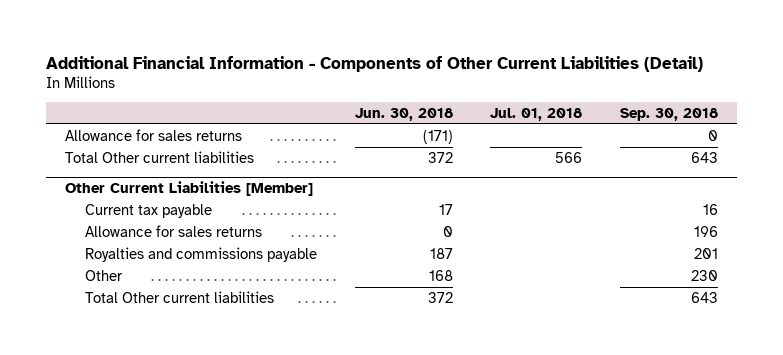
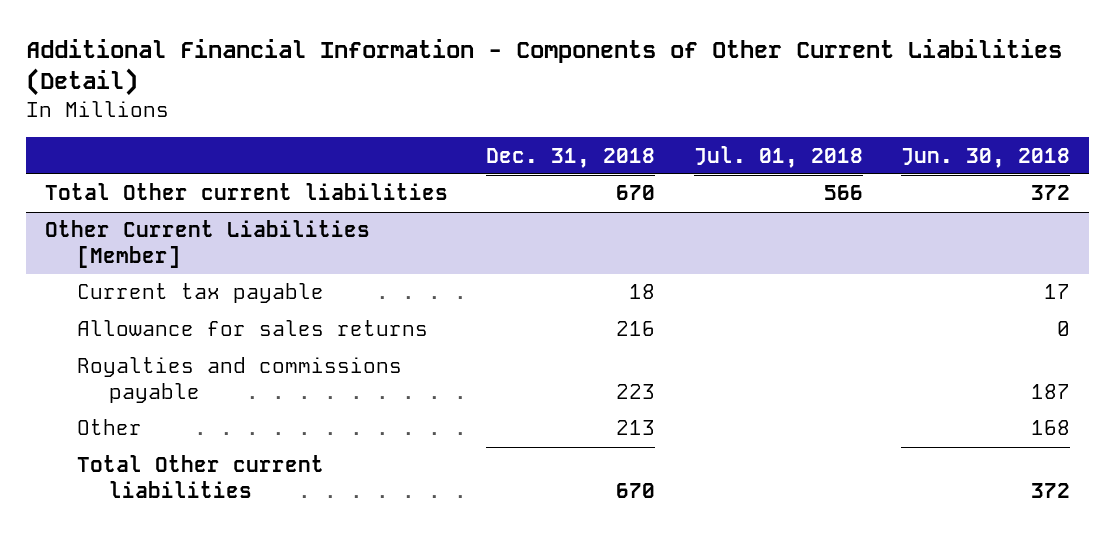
[619,107,718,121] Sep. 30, 2018 -> none
none -> [486,147,656,168] Dec. 31, 2018
[65,128,243,141] Allowance for sales returns -> none

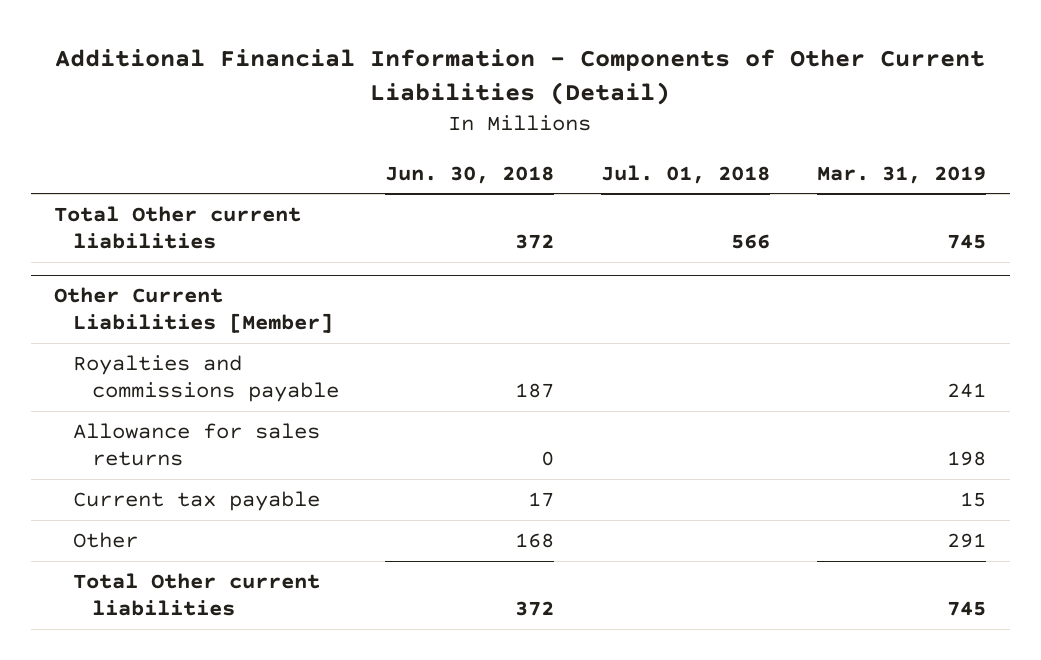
[486,147,656,168] Dec. 31, 2018 -> none
none -> [817,165,987,184] Mar. 31, 2019
[77,320,429,337] Allowance for sales returns -> [72,423,320,466] Allowance for sales returns
[77,283,325,304] Current tax payable -> [72,491,320,512] Current tax payable

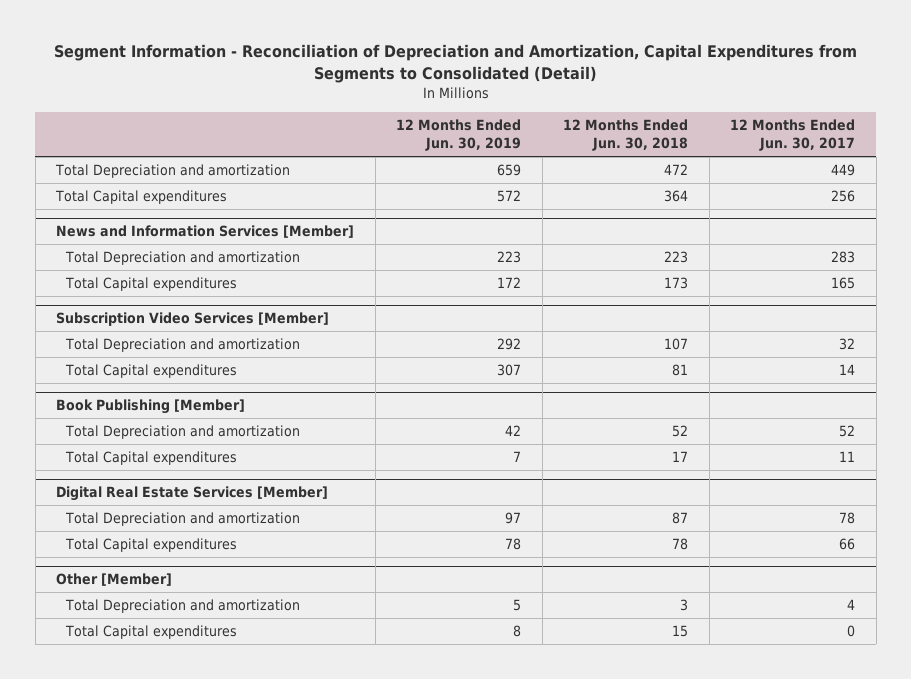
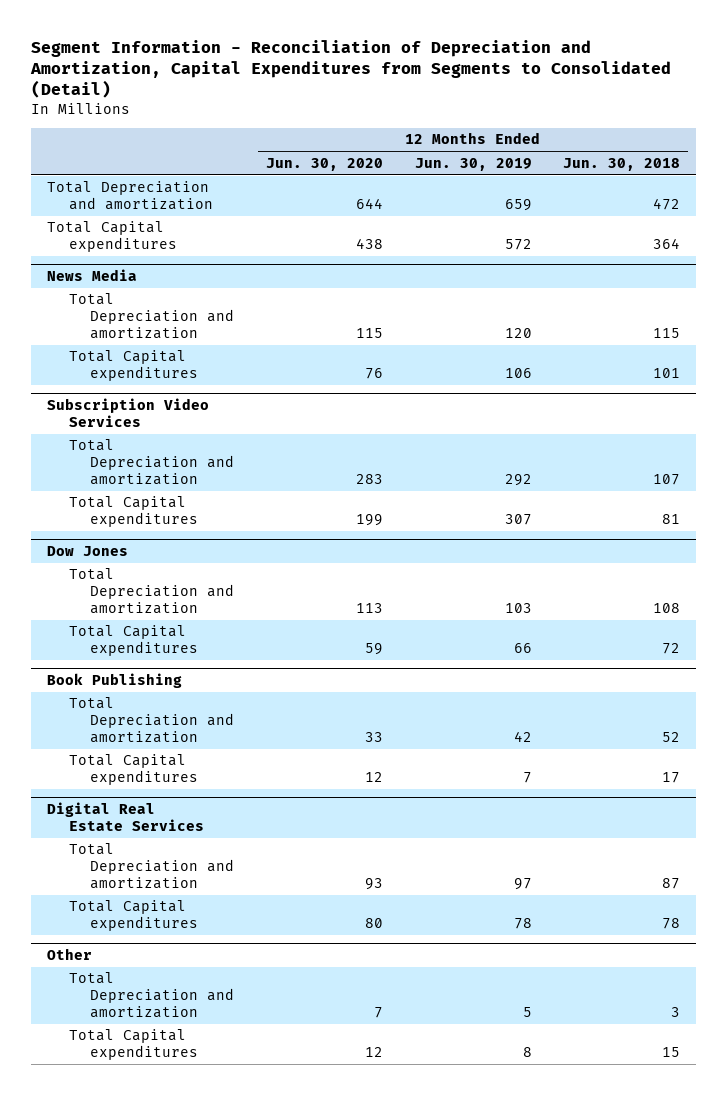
[730,119,856,152] 12 Months Ended Jun. 30, 2017 -> none
none -> [265,157,383,171] Jun. 30, 2020
[56,225,355,239] News and Information Services [Member] -> [47,268,138,281] News Media
[497,251,522,264] 223 -> [504,328,532,339] 120
[664,251,689,264] 223 -> [653,328,681,339] 115
[497,277,522,289] 172 -> [504,368,532,379] 106
[664,277,689,290] 173 -> [653,368,681,379] 101
[56,312,330,327] Subscription Video Services [Member] -> [47,397,210,427] Subscription Video Services
none -> [47,545,129,556] Dow Jones
none -> [68,568,234,615] Total Depreciation and amortization
none -> [68,625,198,657] Total Capital expenditures
[56,399,246,415] Book Publishing [Member] -> [47,672,183,688] Book Publishing
[56,486,329,502] Digital Real Estate Services [Member] -> [47,801,204,831] Digital Real Estate Services
[56,573,173,587] Other [Member] -> [47,947,93,960] Other

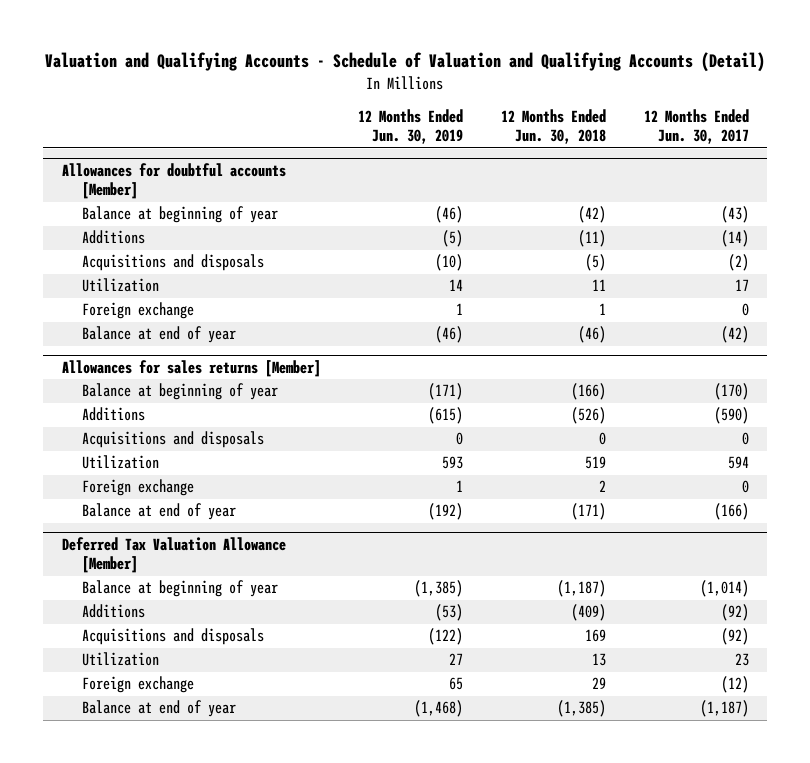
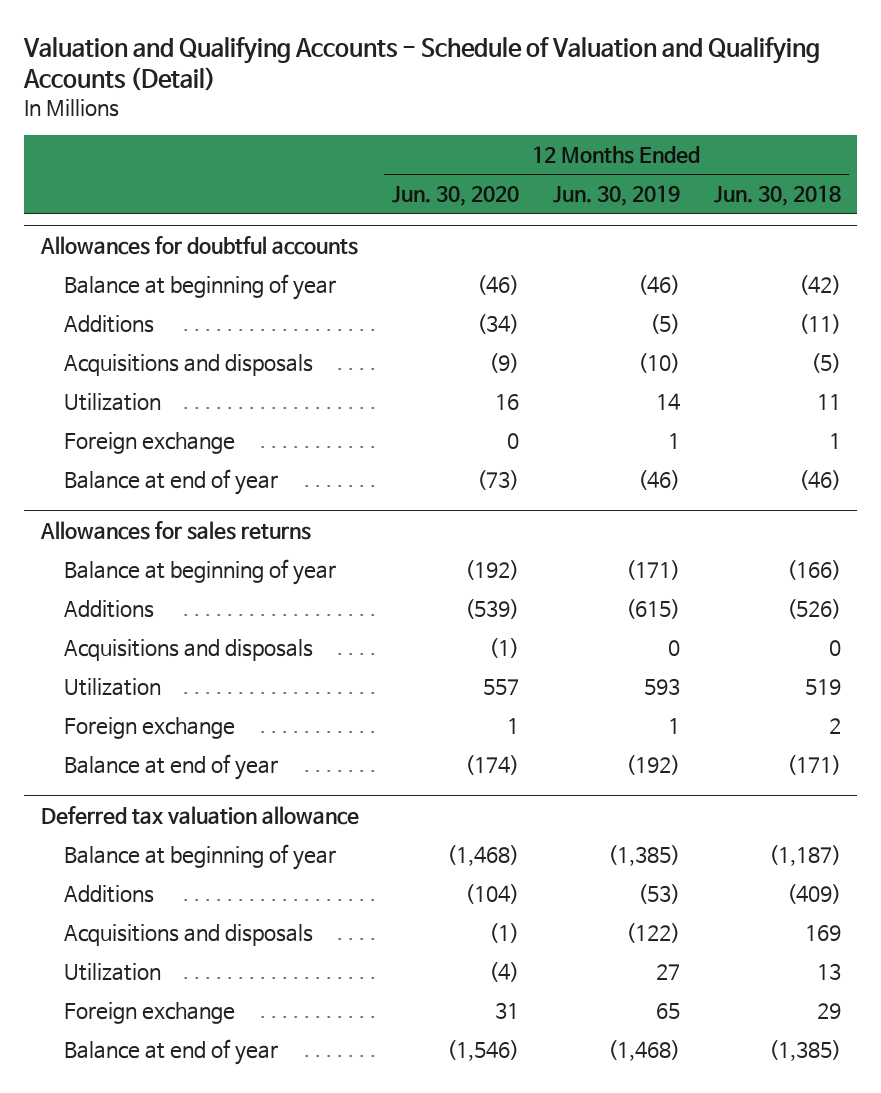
[643,108,749,145] 12 Months Ended Jun. 30, 2017 -> none
none -> [392,186,520,207] Jun. 30, 2020
[61,163,286,200] Allowances for doubtful accounts [Member] -> [39,235,358,255] Allowances for doubtful accounts
[61,360,321,378] Allowances for sales returns [Member] -> [39,520,311,540] Allowances for sales returns
[61,537,286,574] Deferred Tax Valuation Allowance [Member] -> [40,805,359,825] Deferred tax valuation allowance

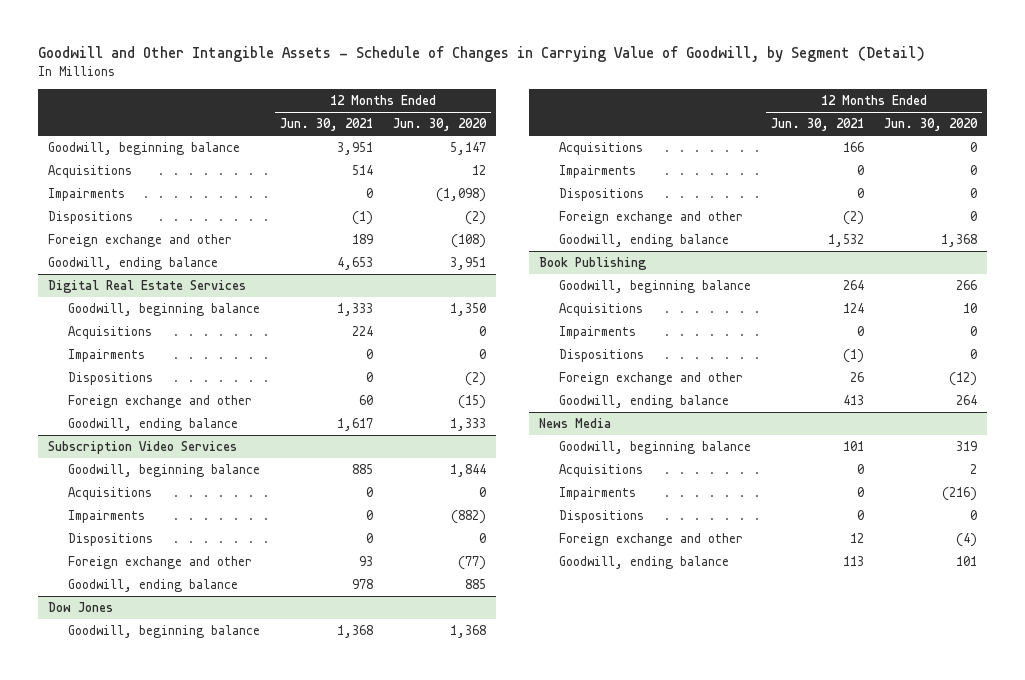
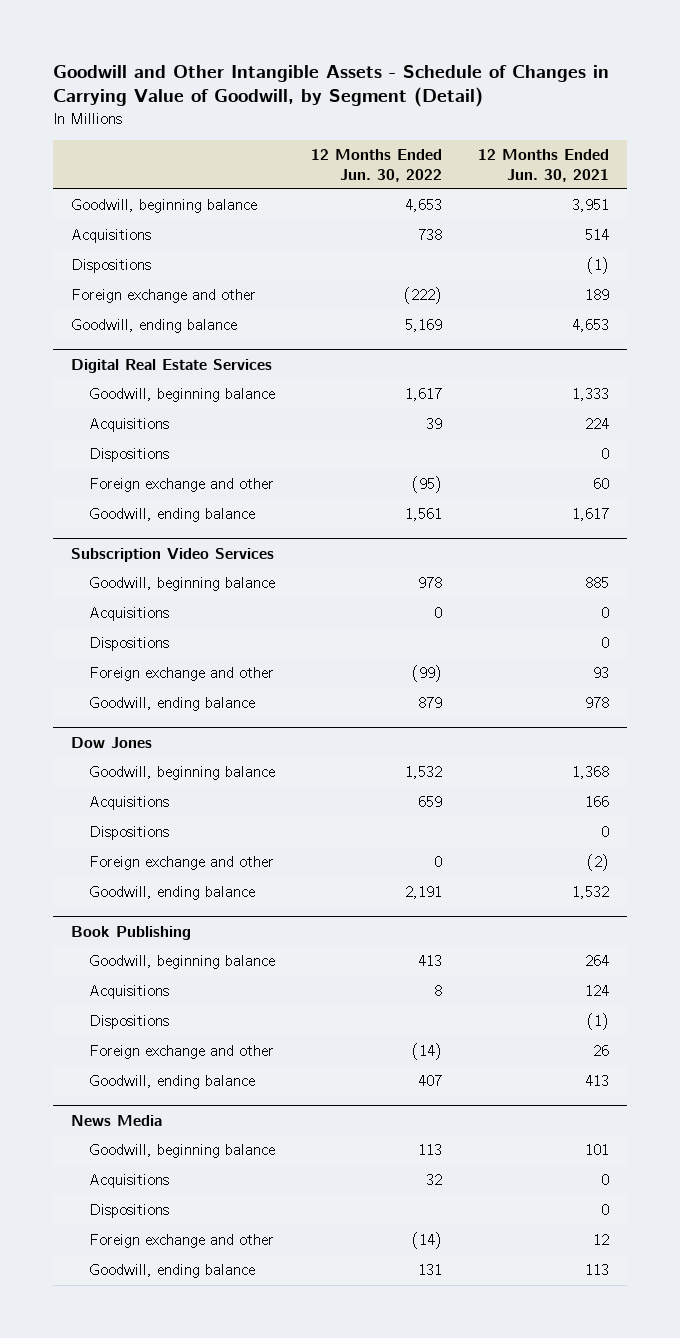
[392,118,487,132] Jun. 30, 2020 -> none
none -> [311,149,443,182] 12 Months Ended Jun. 30, 2022
[47,188,125,202] Impairments -> none
[67,349,145,363] Impairments -> none
[67,510,145,524] Impairments -> none
[559,165,637,179] Impairments -> none
[559,326,637,340] Impairments -> none
[559,487,637,501] Impairments -> none

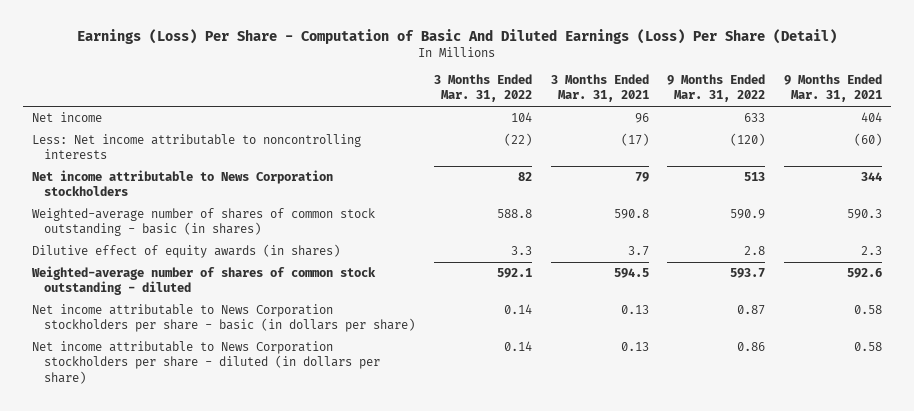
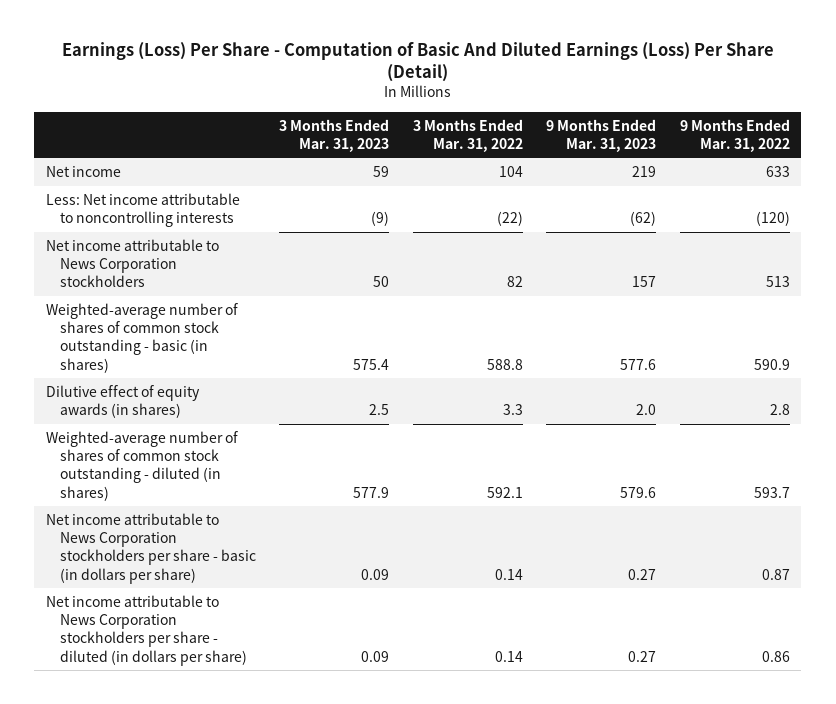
[550,74,649,103] 3 Months Ended Mar. 31, 2021 -> none
[783,74,882,103] 9 Months Ended Mar. 31, 2021 -> none
none -> [279,118,390,152] 3 Months Ended Mar. 31, 2023
none -> [546,118,657,152] 9 Months Ended Mar. 31, 2023
[31,266,377,296] Weighted-average number of shares of common stock outstanding - diluted -> [46,430,239,501] Weighted-average number of shares of common stock outstanding - diluted (in shares)

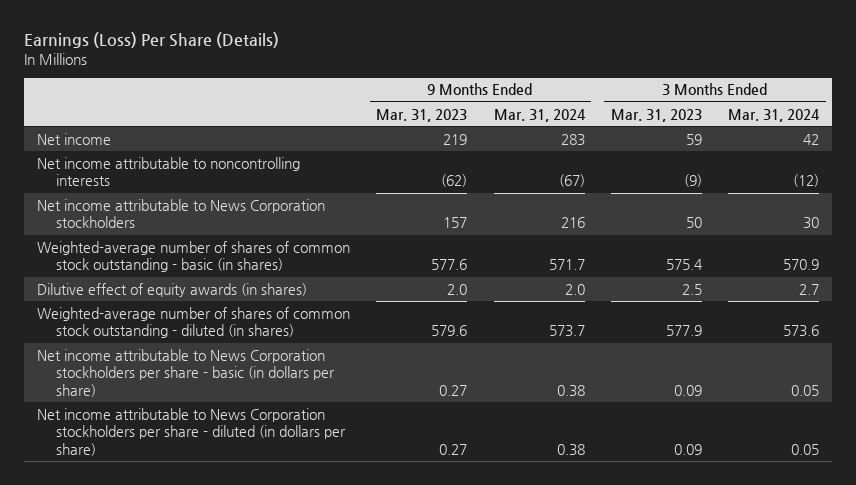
[61,42,774,83] Earnings (Loss) Per Share - Computation of Basic And Diluted Earnings (Loss) Per Share (Detail) -> [23,32,279,49] Earnings (Loss) Per Share (Details)
[412,118,523,152] 3 Months Ended Mar. 31, 2022 -> none
[679,118,790,152] 9 Months Ended Mar. 31, 2022 -> none
none -> [493,108,586,122] Mar. 31, 2024
none -> [728,108,821,122] Mar. 31, 2024
[46,192,241,228] Less: Net income attributable to noncontrolling interests -> [37,156,301,187] Net income attributable to noncontrolling interests

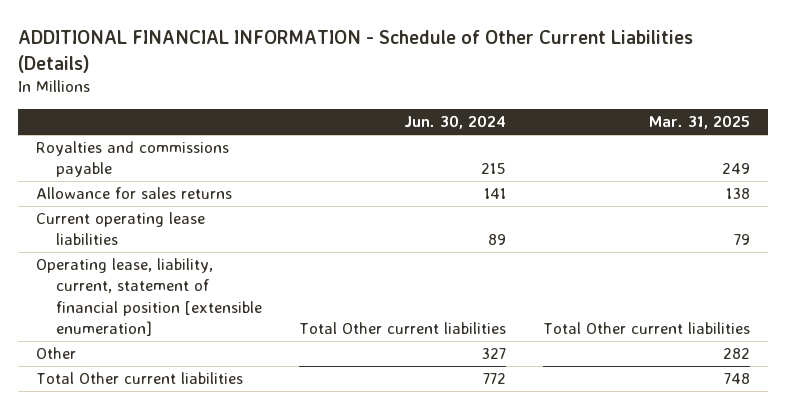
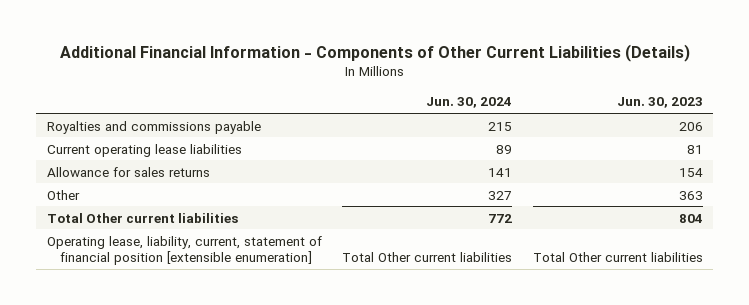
[18,29,694,73] ADDITIONAL FINANCIAL INFORMATION - Schedule of Other Current Liabilities (Details) -> [59,43,690,62] Additional Financial Information - Components of Other Current Liabilities (Details)
[648,115,750,130] Mar. 31, 2025 -> none
none -> [616,97,703,109] Jun. 30, 2023
[36,187,233,200] Allowance for sales returns -> [46,166,210,177] Allowance for sales returns
[36,258,262,336] Operating lease, liability, current, statement of financial position [extensible enumeration] -> [46,235,322,265] Operating lease, liability, current, statement of financial position [extensible enumeration]

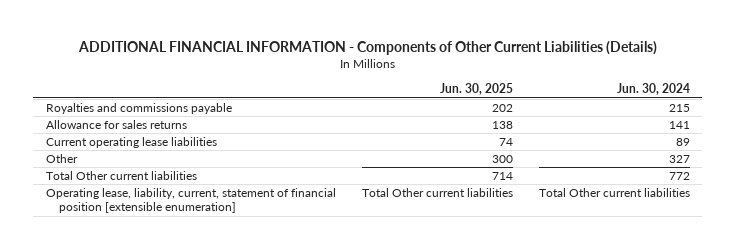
[59,43,690,62] Additional Financial Information - Components of Other Current Liabilities (Details) -> [77,41,657,56] ADDITIONAL FINANCIAL INFORMATION - Components of Other Current Liabilities (Details)
[616,97,703,109] Jun. 30, 2023 -> none
none -> [439,83,513,96] Jun. 30, 2025
[46,143,242,157] Current operating lease liabilities -> [46,137,218,149] Current operating lease liabilities

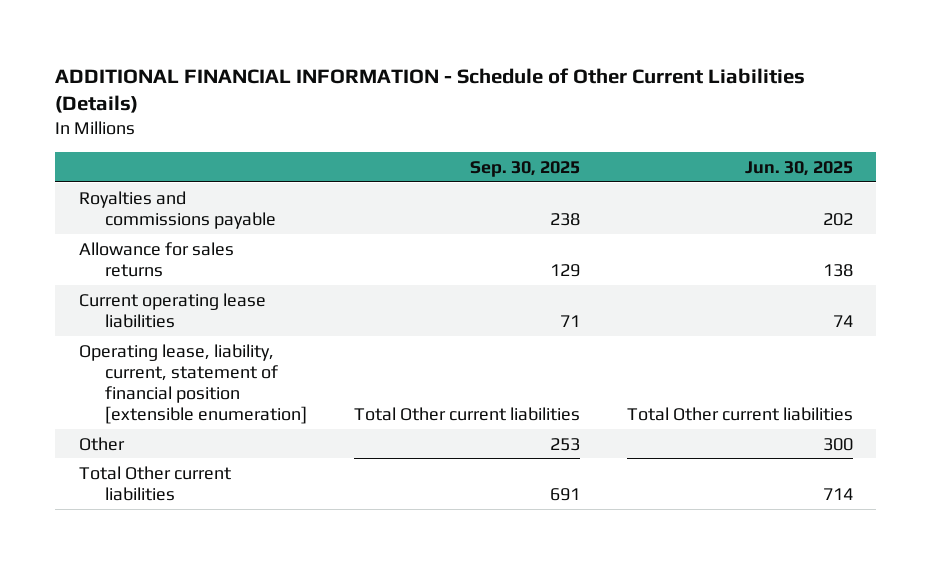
[77,41,657,56] ADDITIONAL FINANCIAL INFORMATION - Components of Other Current Liabilities (Details) -> [55,67,806,114] ADDITIONAL FINANCIAL INFORMATION - Schedule of Other Current Liabilities (Details)
[616,83,690,96] Jun. 30, 2024 -> none
none -> [469,160,580,177] Sep. 30, 2025
[46,188,337,214] Operating lease, liability, current, statement of financial position [extensible enumeration] -> [78,343,307,424] Operating lease, liability, current, statement of financial position [extensible enumeration]

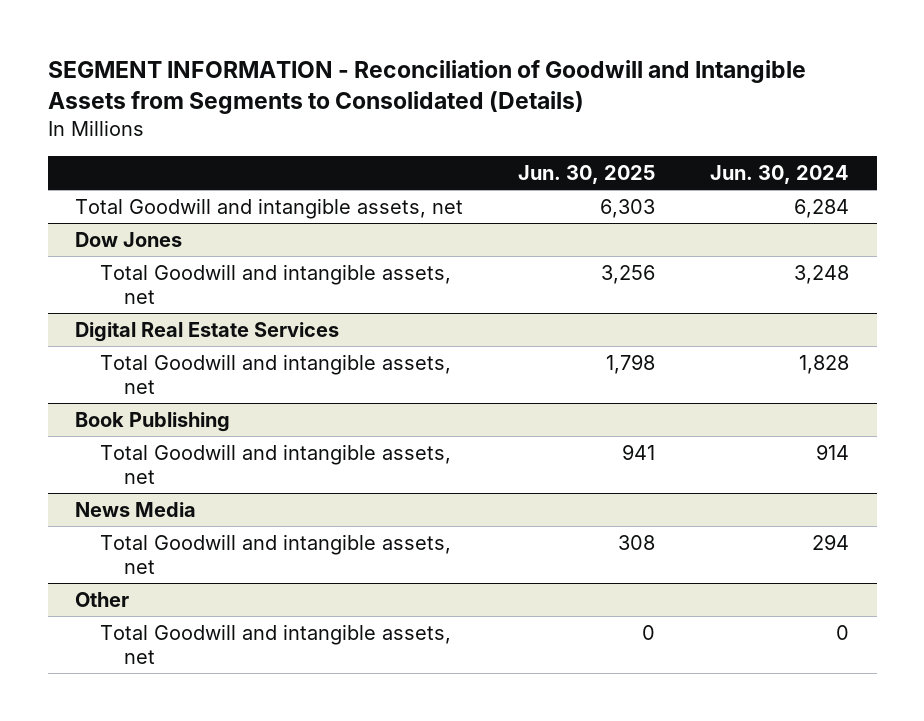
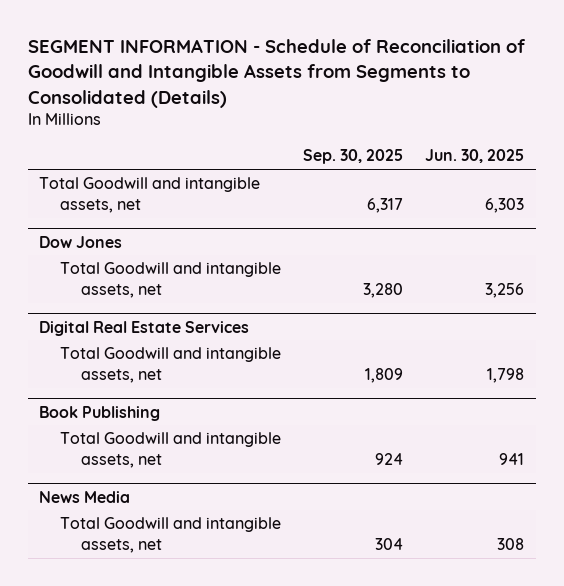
[47,60,806,115] SEGMENT INFORMATION - Reconciliation of Goodwill and Intangible Assets from Segments to Consolidated (Details) -> [28,39,526,108] SEGMENT INFORMATION - Schedule of Reconciliation of Goodwill and Intangible Assets from Segments to Consolidated (Details)
[710,164,850,184] Jun. 30, 2024 -> none
none -> [303,149,404,165] Sep. 30, 2025
[75,591,130,607] Other -> none
[99,623,451,664] Total Goodwill and intangible assets, net -> none

